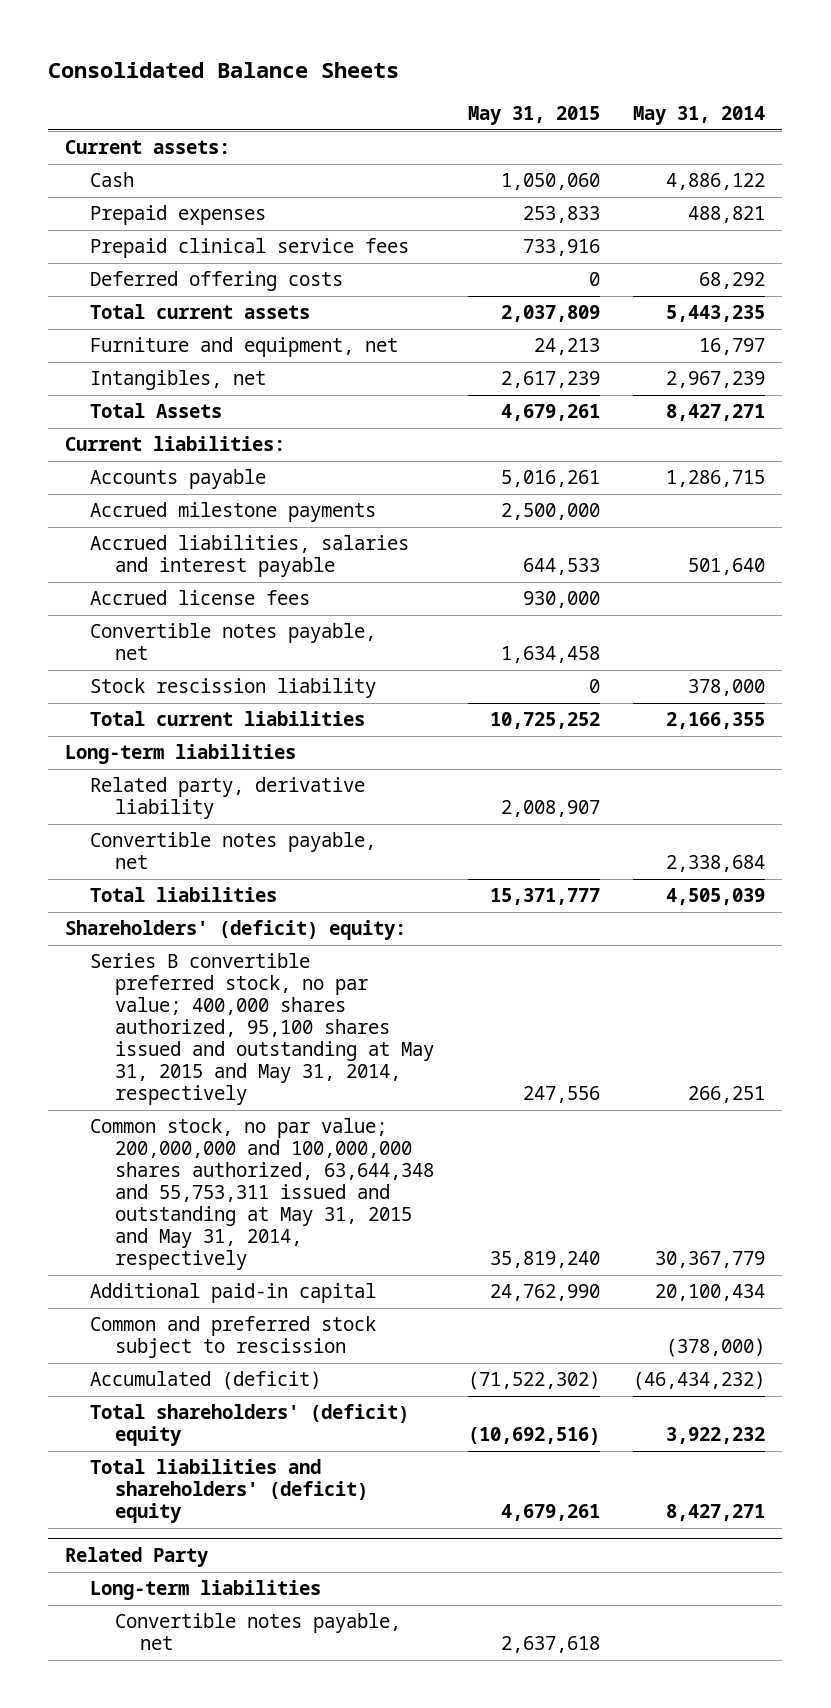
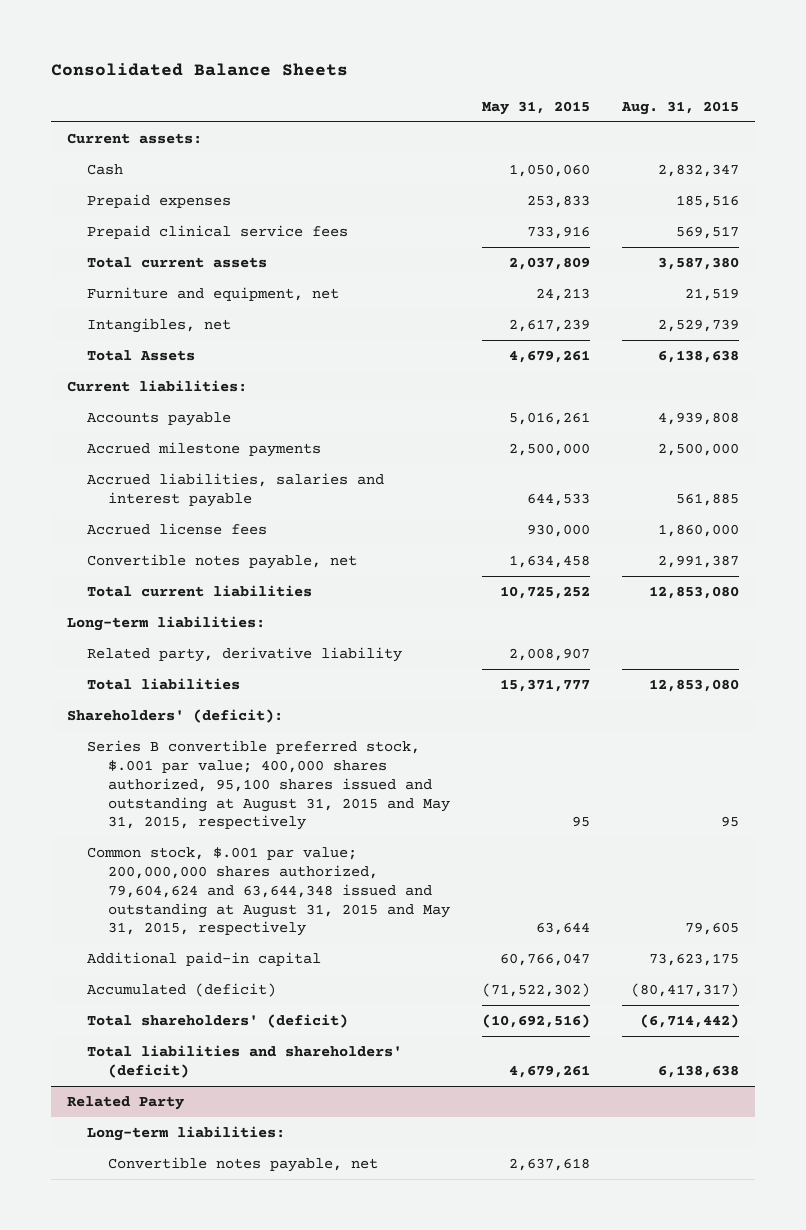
[633,106,766,126] May 31, 2014 -> none
none -> [621,100,740,115] Aug. 31, 2015
[90,271,344,292] Deferred offering costs -> none
[90,678,377,699] Stock rescission liability -> none
[65,744,297,765] Long-term liabilities -> [67,616,266,632] Long-term liabilities:
[90,832,377,870] Convertible notes payable, net -> none
[90,1316,377,1359] Common and preferred stock subject to rescission -> none
[65,920,407,941] Shareholders' (deficit) equity: -> [67,709,284,724] Shareholders' (deficit):
[90,953,434,1106] Series B convertible preferred stock, no par value; 400,000 shares authorized, 95,100 shares issued and outstanding at May 31, 2015 and May 31, 2014, respectively -> [87,740,450,831] Series B convertible preferred stock, $.001 par value; 400,000 shares authorized, 95,100 shares issued and outstanding at August 31, 2015 and May 31, 2015, respectively
[522,1086,600,1104] 247,556 -> [571,816,590,828] 95
[90,1118,434,1271] Common stock, no par value; 200,000,000 and 100,000,000 shares authorized, 63,644,348 and 55,753,311 issued and outstanding at May 31, 2015 and May 31, 2014, respectively -> [87,847,450,937] Common stock, $.001 par value; 200,000,000 shares authorized, 79,604,624 and 63,644,348 issued and outstanding at August 31, 2015 and May 31, 2015, respectively
[489,1251,600,1269] 35,819,240 -> [535,922,590,936] 63,644
[489,1284,600,1302] 24,762,990 -> [499,953,590,967] 60,766,047
[90,1404,410,1447] Total shareholders' (deficit) equity -> [87,1014,349,1029] Total shareholders' (deficit)
[90,1459,368,1524] Total liabilities and shareholders' (deficit) equity -> [87,1045,403,1078] Total liabilities and shareholders' (deficit)
[90,1580,322,1601] Long-term liabilities -> [87,1126,286,1142] Long-term liabilities:

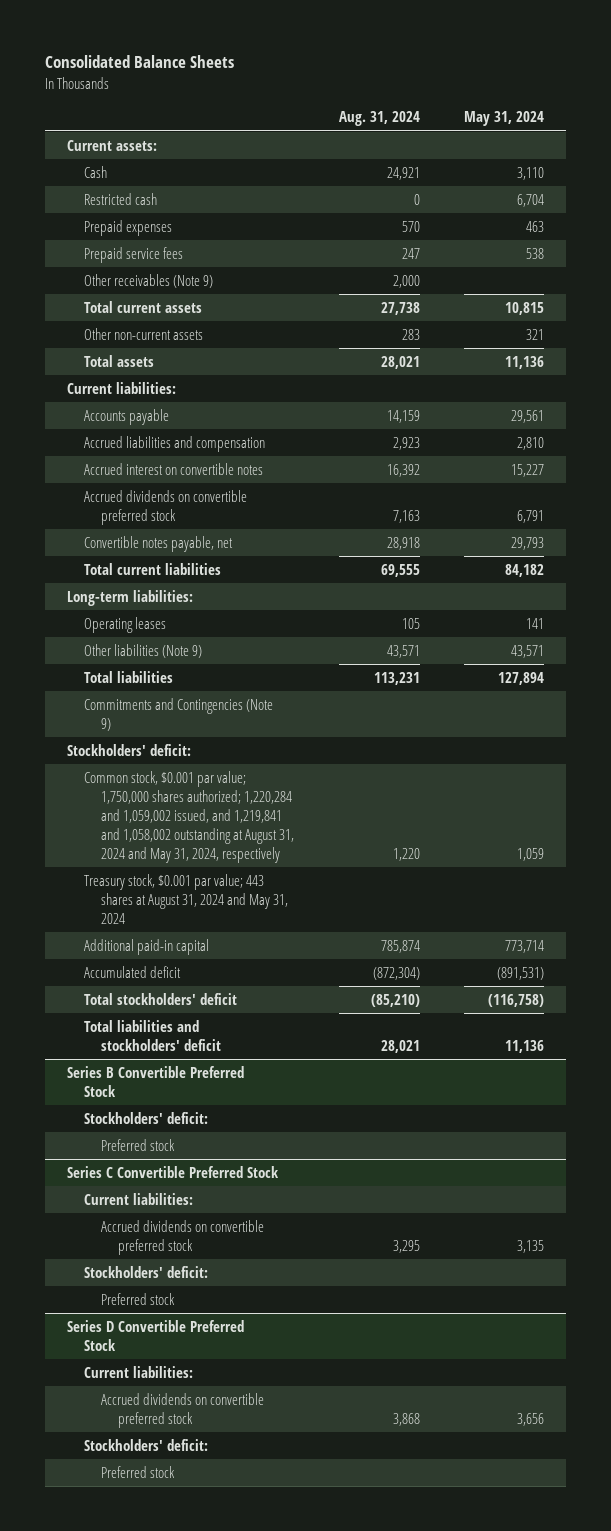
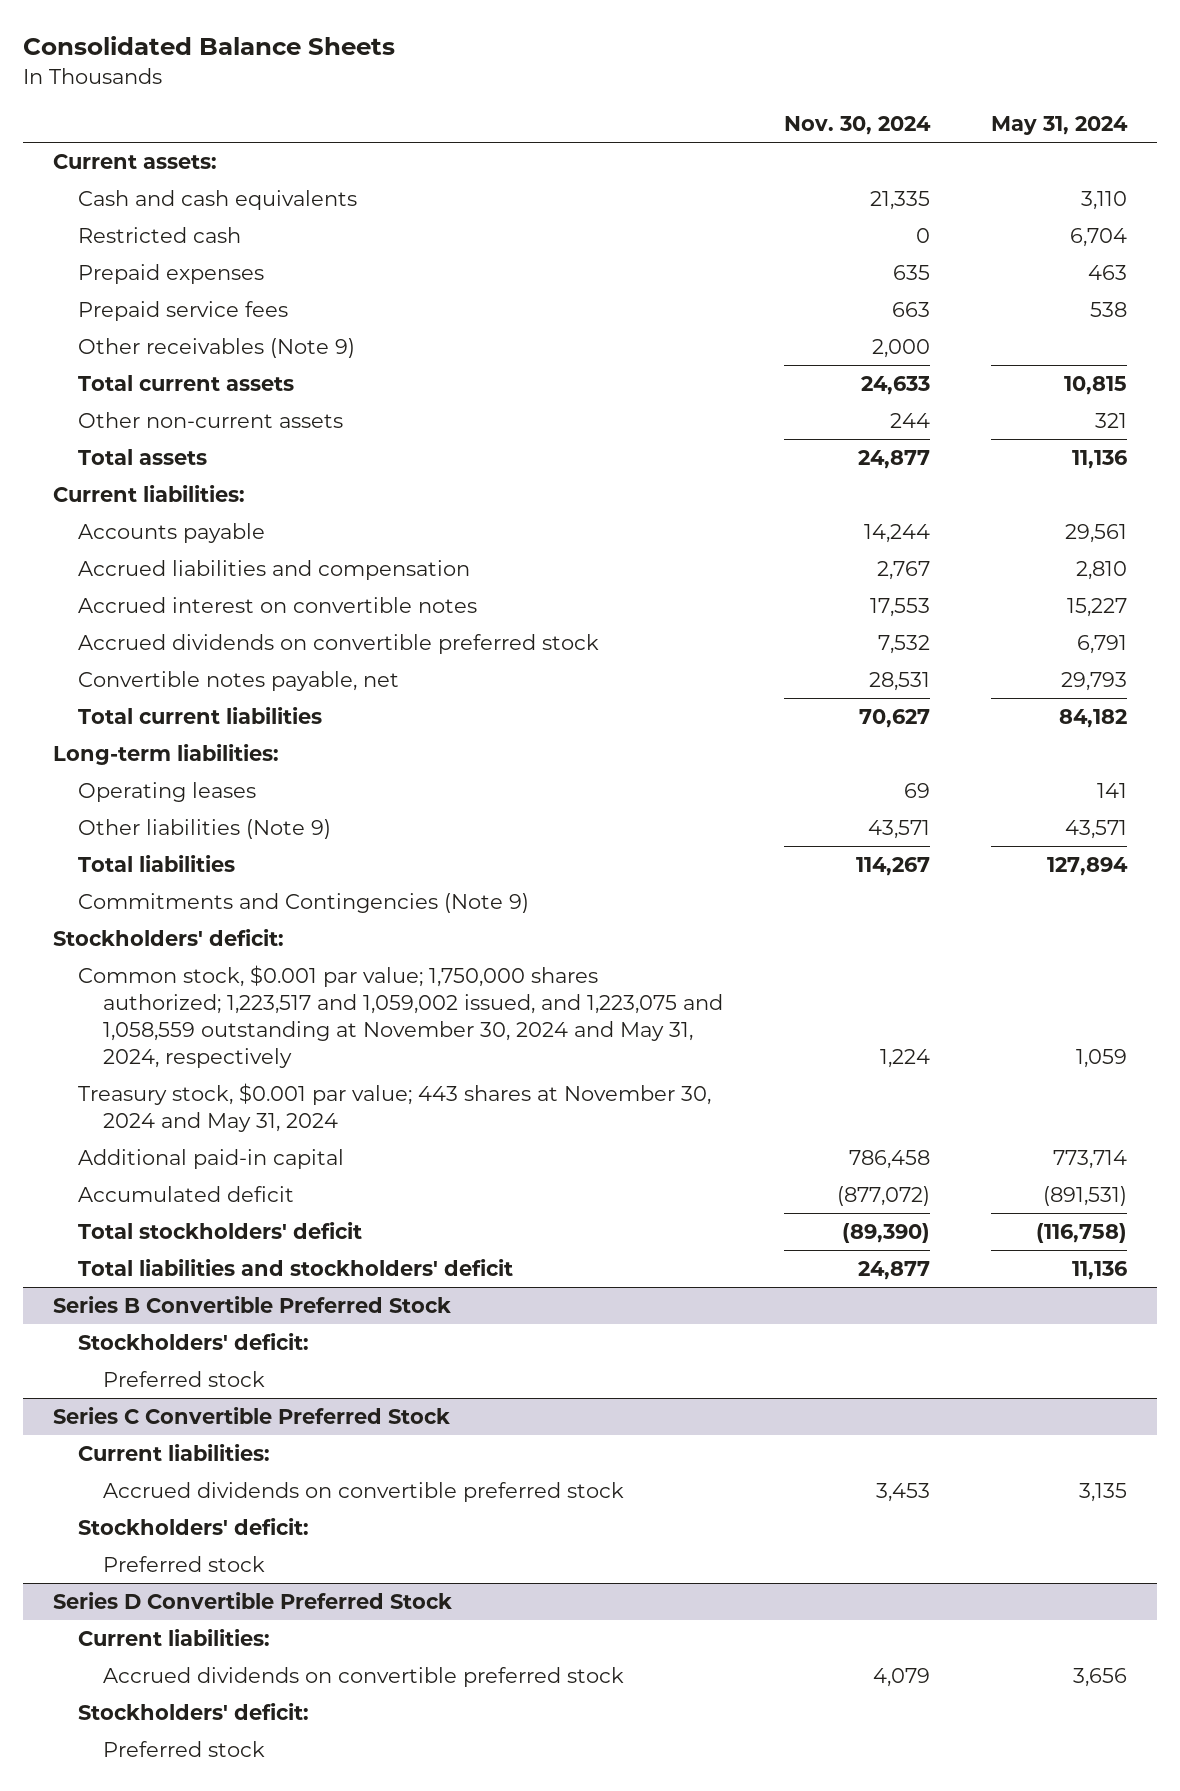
[338,111,420,127] Aug. 31, 2024 -> none
none -> [784,116,932,136] Nov. 30, 2024
[84,165,108,178] Cash -> [78,189,358,210] Cash and cash equivalents
[84,770,295,864] Common stock, $0.001 par value; 1,750,000 shares authorized; 1,220,284 and 1,059,002 issued, and 1,219,841 and 1,058,002 outstanding at August 31, 2024 and May 31, 2024, respectively -> [78,964,724,1068] Common stock, $0.001 par value; 1,750,000 shares authorized; 1,223,517 and 1,059,002 issued, and 1,223,075 and 1,058,559 outstanding at November 30, 2024 and May 31, 2024, respectively
[84,873,289,924] Treasury stock, $0.001 par value; 443 shares at August 31, 2024 and May 31, 2024 -> [78,1082,712,1132] Treasury stock, $0.001 par value; 443 shares at November 30, 2024 and May 31, 2024

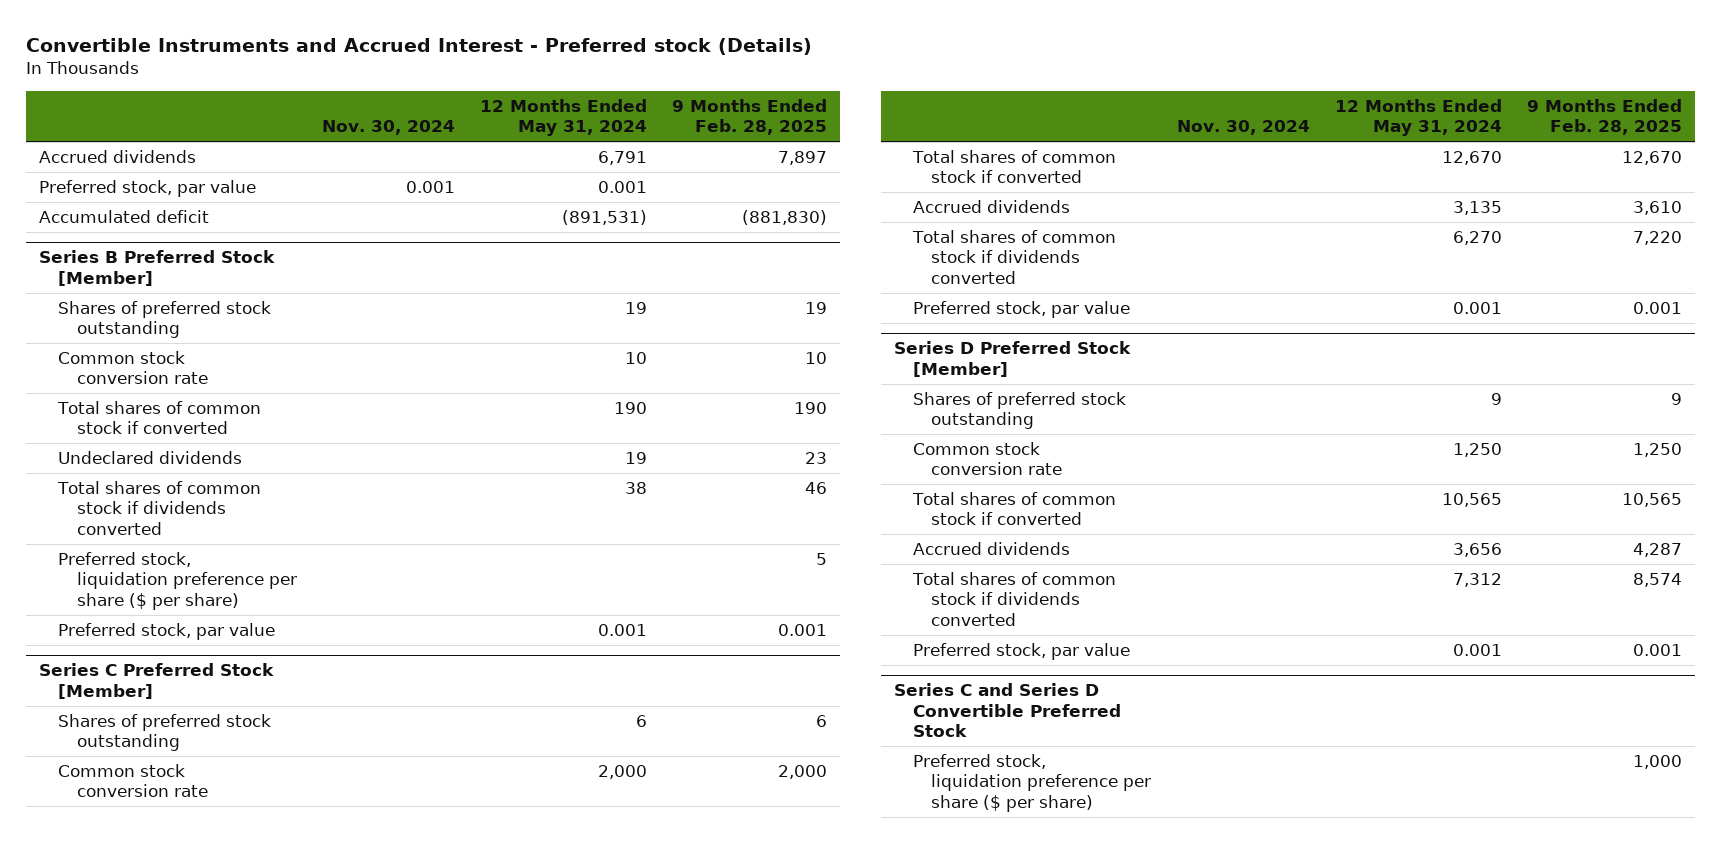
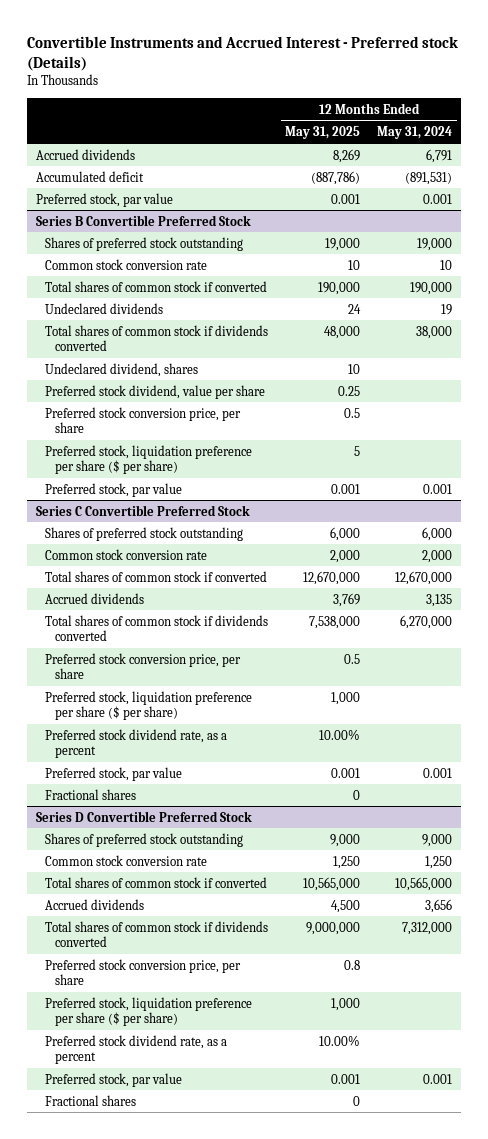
[321,120,455,136] Nov. 30, 2024 -> none
[672,98,828,136] 9 Months Ended Feb. 28, 2025 -> none
none -> [285,126,361,140] May 31, 2025
[39,180,257,198] Preferred stock, par value -> [35,192,173,207] Preferred stock, par value
[39,250,276,286] Series B Preferred Stock [Member] -> [35,214,251,226] Series B Convertible Preferred Stock
[624,302,647,315] 19 -> [417,237,453,251] 19,000
[613,402,647,415] 190 -> [410,281,453,295] 190,000
[624,482,647,495] 38 -> [416,325,453,339] 38,000
none -> [45,362,199,377] Undeclared dividend, shares
none -> [45,384,266,399] Preferred stock dividend, value per share
none -> [45,406,242,434] Preferred stock conversion price, per share
[39,663,275,699] Series C Preferred Stock [Member] -> [35,504,250,516] Series C Convertible Preferred Stock
[635,715,647,728] 6 -> [422,526,453,541] 6,000
[1441,151,1502,166] 12,670 -> [395,570,453,585] 12,670,000
[1452,231,1502,246] 6,270 -> [400,614,453,629] 6,270,000
none -> [45,652,242,680] Preferred stock conversion price, per share
none -> [45,690,253,721] Preferred stock, liquidation preference per share ($ per share)
none -> [45,728,228,759] Preferred stock dividend rate, as a percent
none -> [45,788,137,800] Fractional shares
[893,341,1131,377] Series D Preferred Stock [Member] -> [35,810,252,822] Series D Convertible Preferred Stock
[1490,393,1502,406] 9 -> [422,833,453,847] 9,000
[1441,493,1502,508] 10,565 -> [395,876,453,891] 10,565,000
[912,643,1130,661] Preferred stock, par value -> none
[893,683,1121,738] Series C and Series D Convertible Preferred Stock -> none
[1452,573,1502,588] 7,312 -> [402,921,453,935] 7,312,000
none -> [45,958,242,986] Preferred stock conversion price, per share
none -> [45,1034,228,1065] Preferred stock dividend rate, as a percent
none -> [45,1072,183,1087] Preferred stock, par value
none -> [45,1094,137,1106] Fractional shares

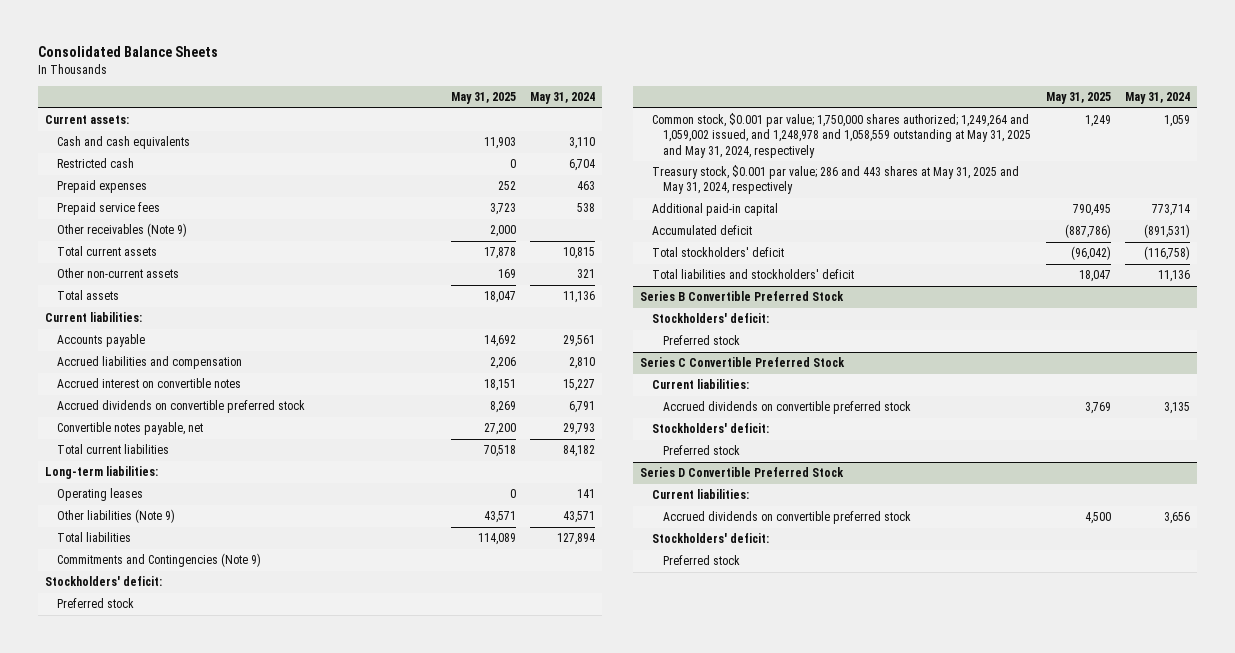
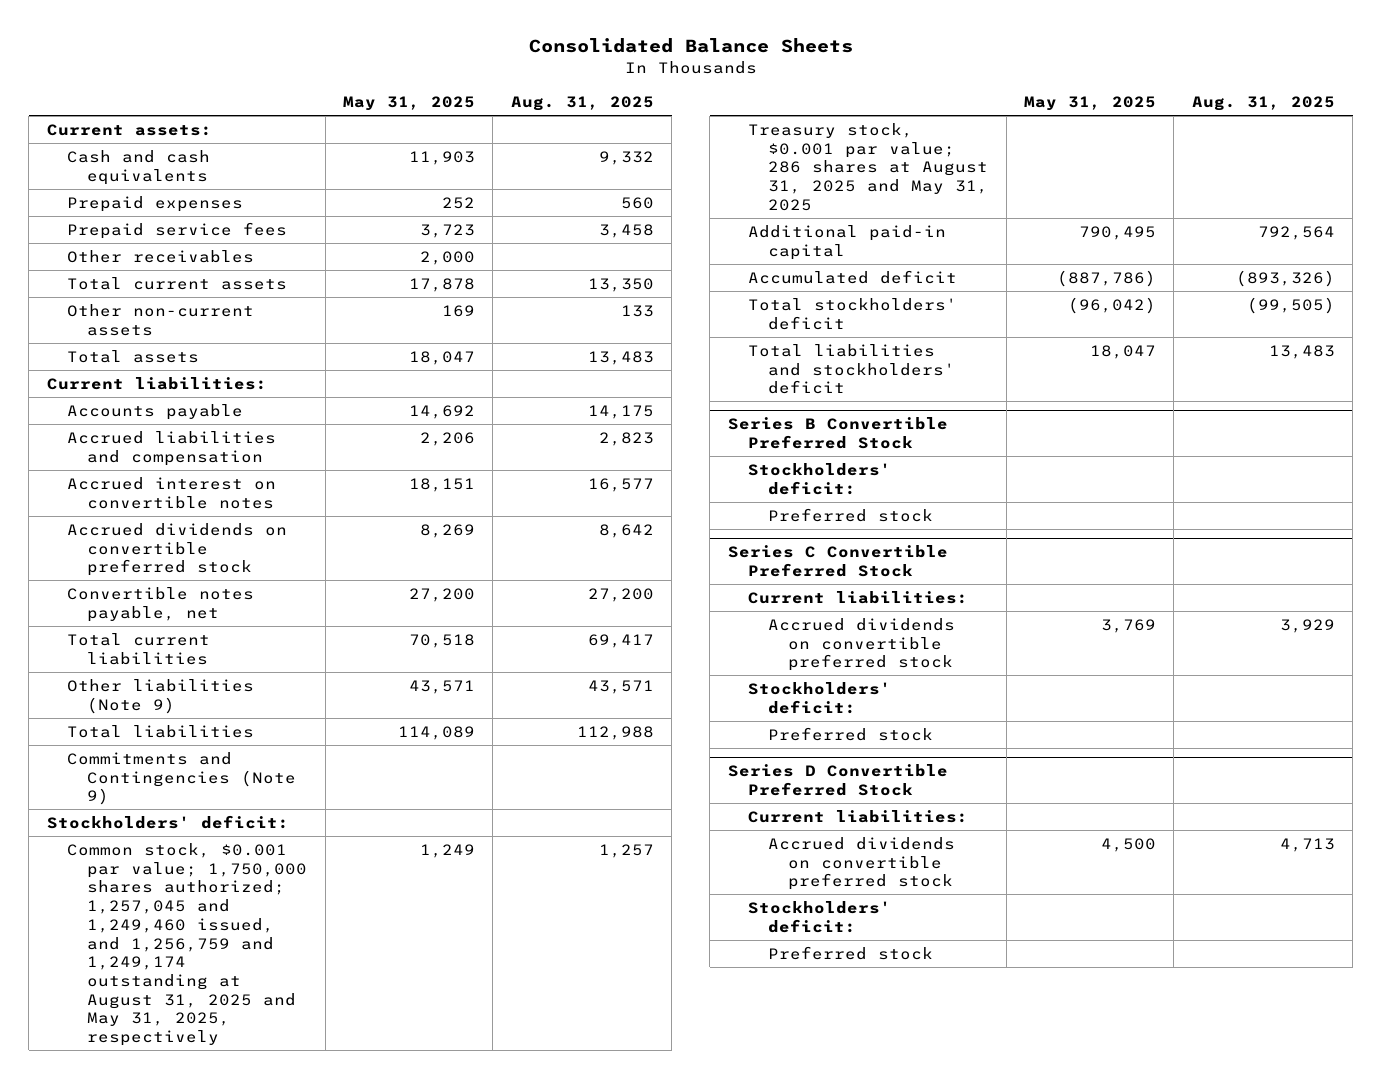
[530,91,596,104] May 31, 2024 -> none
none -> [510,96,654,112] Aug. 31, 2025
[57,158,135,169] Restricted cash -> none
[57,223,188,238] Other receivables (Note 9) -> [66,249,254,263] Other receivables
[45,466,159,480] Long-term liabilities: -> none
[57,488,144,502] Operating leases -> none
[57,598,135,609] Preferred stock -> none
[651,113,1032,158] Common stock, $0.001 par value; 1,750,000 shares authorized; 1,249,264 and 1,059,002 issued, and 1,248,978 and 1,058,559 outstanding at May 31, 2025 and May 31, 2024, respectively -> [66,842,308,1047] Common stock, $0.001 par value; 1,750,000 shares authorized; 1,257,045 and 1,249,460 issued, and 1,256,759 and 1,249,174 outstanding at August 31, 2025 and May 31, 2025, respectively
[651,165,1019,195] Treasury stock, $0.001 par value; 286 and 443 shares at May 31, 2025 and May 31, 2024, respectively -> [747,122,989,211] Treasury stock, $0.001 par value; 286 shares at August 31, 2025 and May 31, 2025

